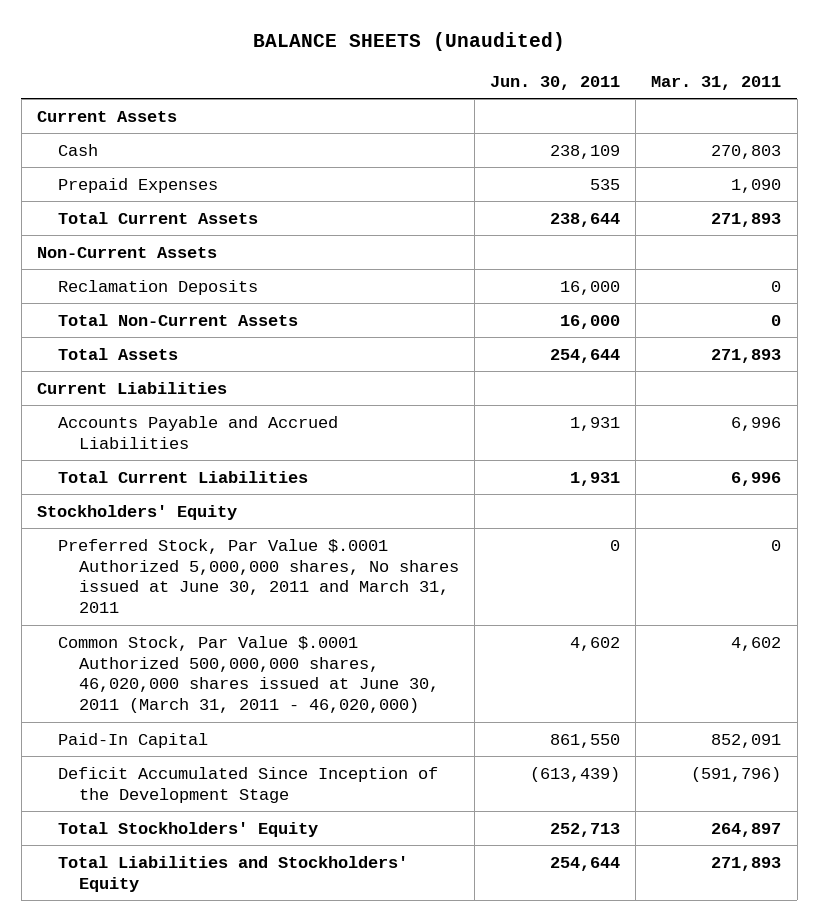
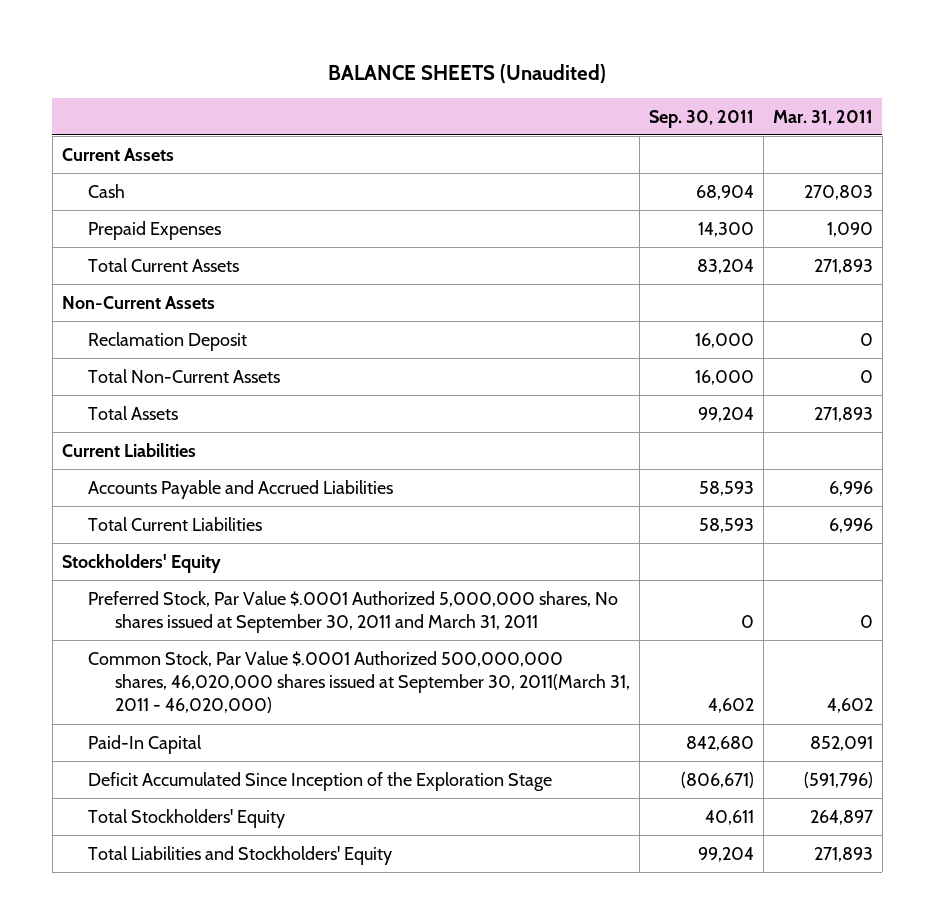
[489,75,620,90] Jun. 30, 2011 -> none
none -> [648,109,754,128] Sep. 30, 2011
[57,279,258,295] Reclamation Deposits -> [88,331,248,351] Reclamation Deposit
[57,538,459,614] Preferred Stock, Par Value $.0001 Authorized 5,000,000 shares, No shares issued at June 30, 2011 and March 31, 2011 -> [88,590,619,634] Preferred Stock, Par Value $.0001 Authorized 5,000,000 shares, No shares issued at September 30, 2011 and March 31, 2011
[57,635,439,714] Common Stock, Par Value $.0001 Authorized 500,000,000 shares, 46,020,000 shares issued at June 30, 2011 (March 31, 2011 - 46,020,000) -> [88,650,630,714] Common Stock, Par Value $.0001 Authorized 500,000,000 shares, 46,020,000 shares issued at September 30, 2011(March 31, 2011 - 46,020,000)
[57,766,438,803] Deficit Accumulated Since Inception of the Development Stage -> [88,771,553,791] Deficit Accumulated Since Inception of the Exploration Stage

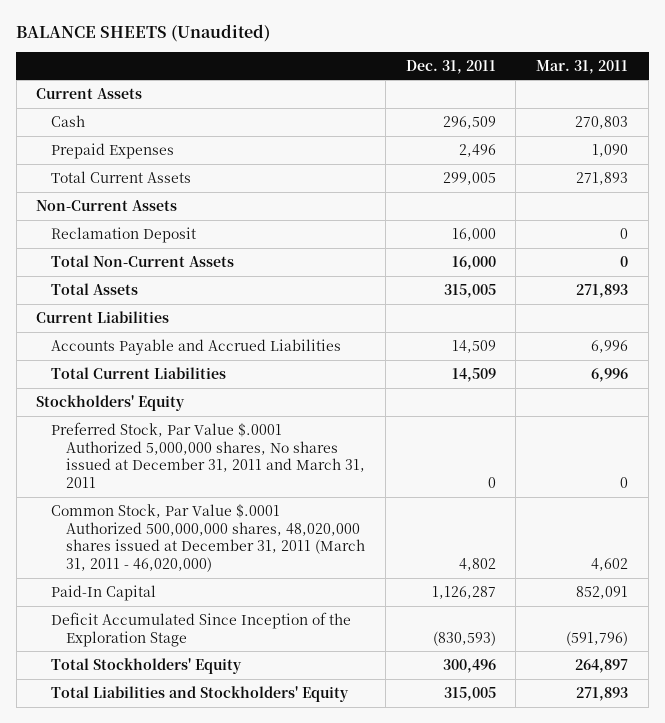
[648,109,754,128] Sep. 30, 2011 -> none
none -> [405,59,496,74] Dec. 31, 2011
[88,590,619,634] Preferred Stock, Par Value $.0001 Authorized 5,000,000 shares, No shares issued at September 30, 2011 and March 31, 2011 -> [51,422,366,488] Preferred Stock, Par Value $.0001 Authorized 5,000,000 shares, No shares issued at December 31, 2011 and March 31, 2011
[88,650,630,714] Common Stock, Par Value $.0001 Authorized 500,000,000 shares, 46,020,000 shares issued at September 30, 2011(March 31, 2011 - 46,020,000) -> [51,504,366,572] Common Stock, Par Value $.0001 Authorized 500,000,000 shares, 48,020,000 shares issued at December 31, 2011 (March 31, 2011 - 46,020,000)

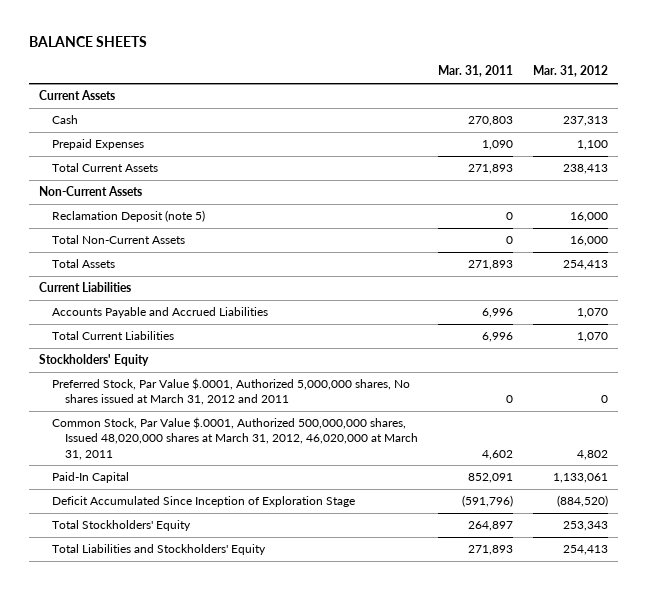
[16,23,271,42] BALANCE SHEETS (Unaudited) -> [29,36,148,48] BALANCE SHEETS
[405,59,496,74] Dec. 31, 2011 -> none
none -> [532,65,608,78] Mar. 31, 2012
[51,227,197,244] Reclamation Deposit -> [52,210,206,223] Reclamation Deposit (note 5)
[51,422,366,488] Preferred Stock, Par Value $.0001 Authorized 5,000,000 shares, No shares issued at December 31, 2011 and March 31, 2011 -> [52,378,411,406] Preferred Stock, Par Value $.0001, Authorized 5,000,000 shares, No shares issued at March 31, 2012 and 2011
[51,504,366,572] Common Stock, Par Value $.0001 Authorized 500,000,000 shares, 48,020,000 shares issued at December 31, 2011 (March 31, 2011 - 46,020,000) -> [52,417,419,460] Common Stock, Par Value $.0001, Authorized 500,000,000 shares, Issued 48,020,000 shares at March 31, 2012, 46,020,000 at March 31, 2011
[51,612,352,647] Deficit Accumulated Since Inception of the Exploration Stage -> [52,496,356,508] Deficit Accumulated Since Inception of Exploration Stage

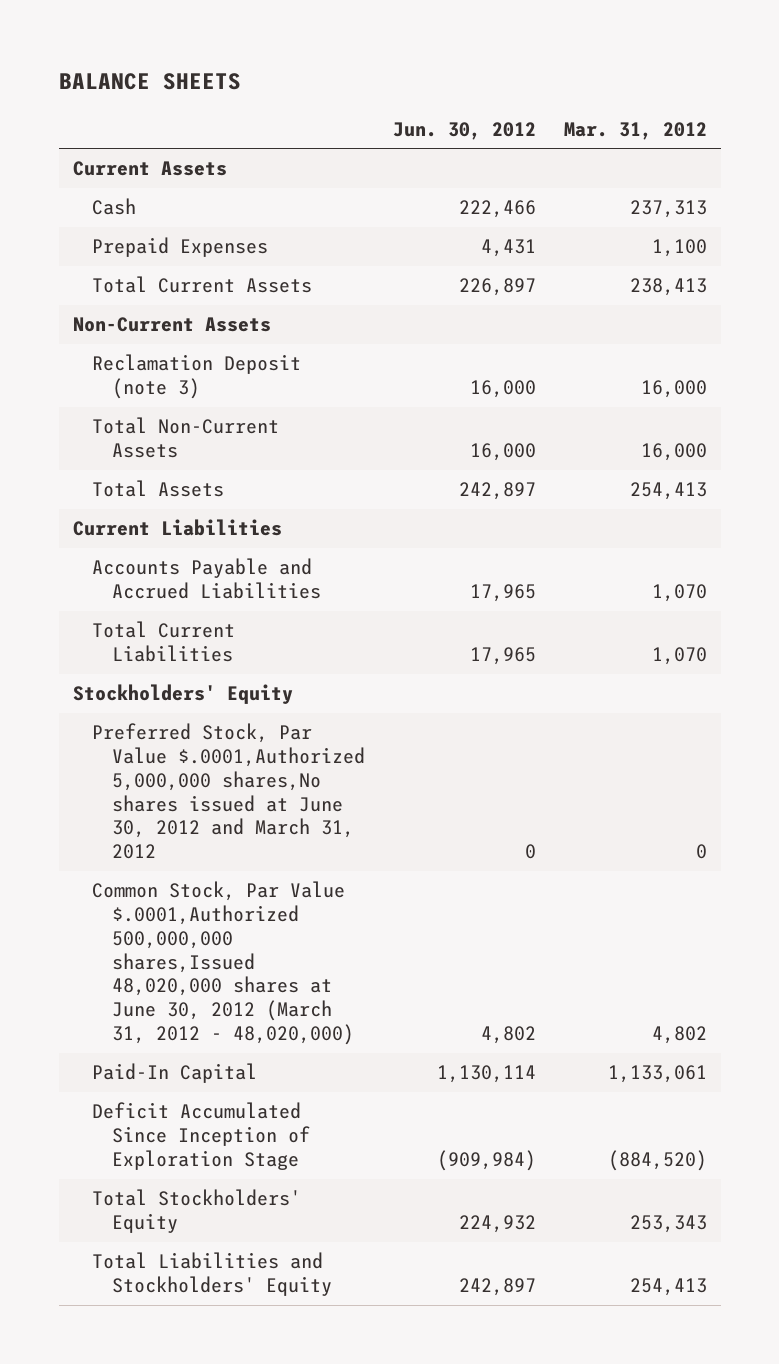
[438,65,514,78] Mar. 31, 2011 -> none
none -> [392,121,536,140] Jun. 30, 2012
[52,210,206,223] Reclamation Deposit (note 5) -> [92,354,302,400] Reclamation Deposit (note 3)
[52,378,411,406] Preferred Stock, Par Value $.0001, Authorized 5,000,000 shares, No shares issued at March 31, 2012 and 2011 -> [92,723,365,860] Preferred Stock, Par Value $.0001,Authorized 5,000,000 shares,No shares issued at June 30, 2012 and March 31, 2012
[52,417,419,460] Common Stock, Par Value $.0001, Authorized 500,000,000 shares, Issued 48,020,000 shares at March 31, 2012, 46,020,000 at March 31, 2011 -> [92,881,354,1045] Common Stock, Par Value $.0001,Authorized 500,000,000 shares,Issued 48,020,000 shares at June 30, 2012 (March 31, 2012 - 48,020,000)

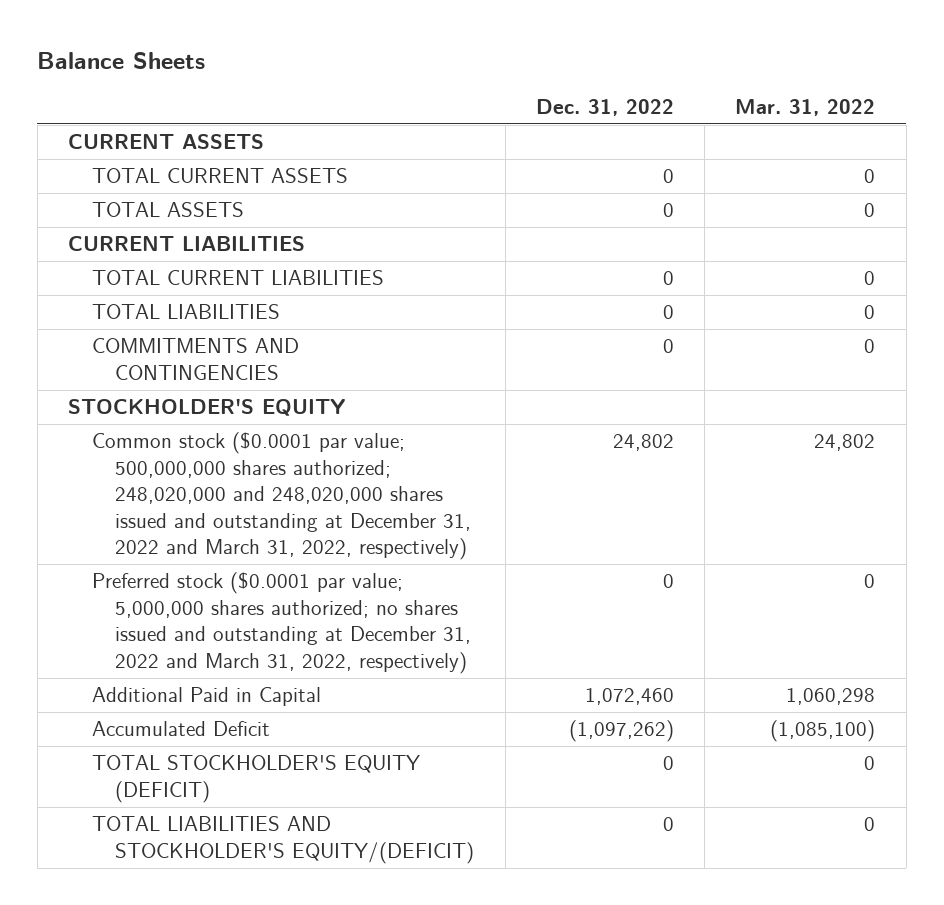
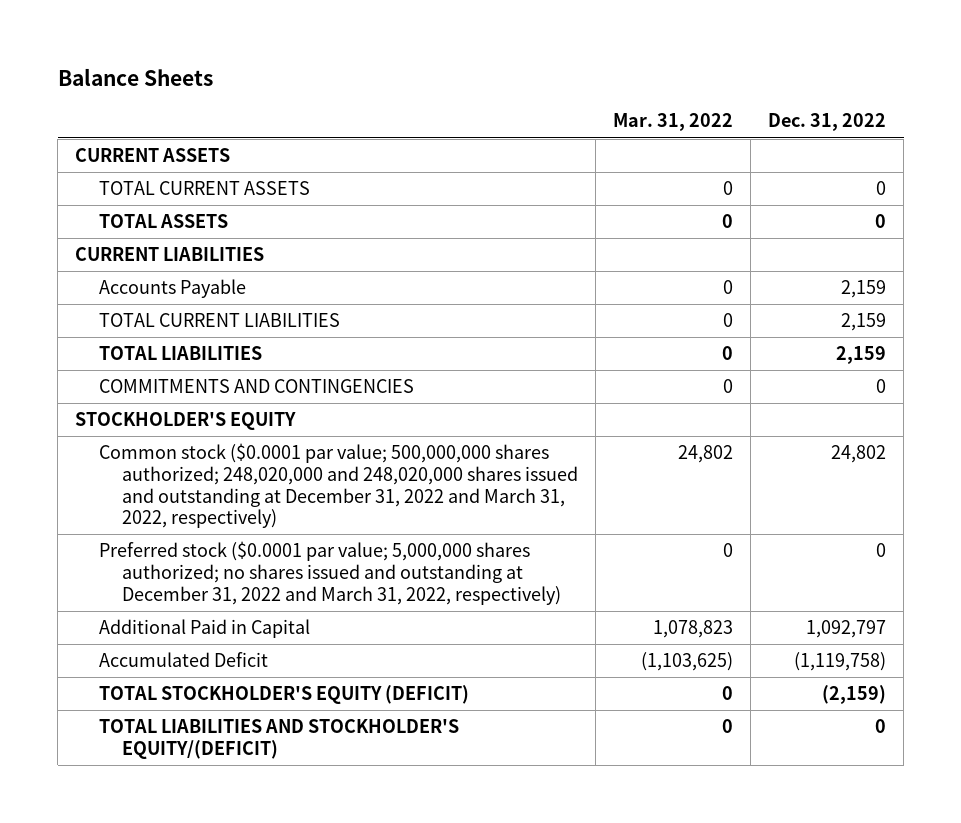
none -> [98,279,246,299] Accounts Payable
[662,271,674,286] 0 -> [841,313,887,332] 2,159
[662,305,674,320] 0 -> [836,346,887,365] 2,159
[584,688,674,706] 1,072,460 -> [806,620,887,639] 1,092,797
[786,688,876,706] 1,060,298 -> [653,620,734,639] 1,078,823
[568,720,674,743] (1,097,262) -> [794,652,887,672] (1,119,758)
[770,720,876,743] (1,085,100) -> [641,652,734,672] (1,103,625)
[662,756,674,771] 0 -> [822,685,887,705] (2,159)

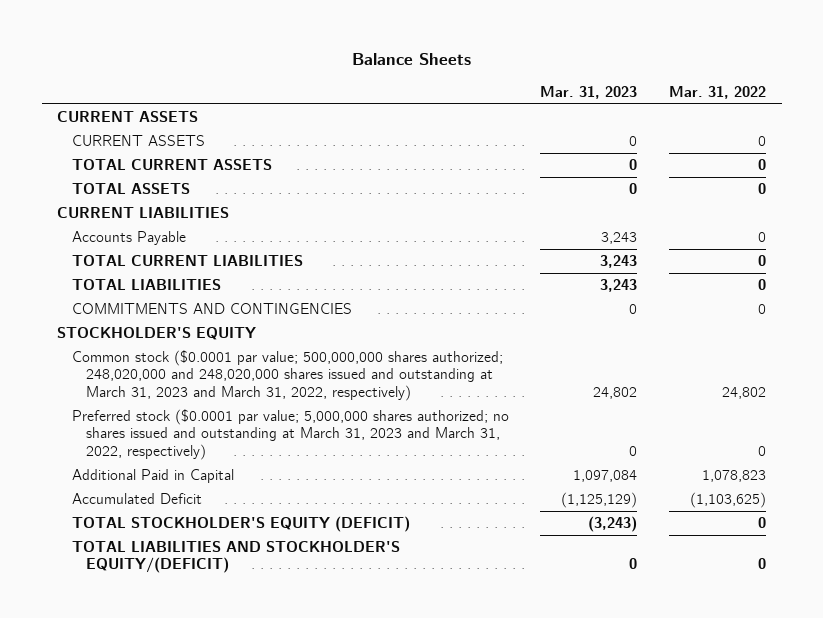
[768,113,887,132] Dec. 31, 2022 -> none
none -> [540,85,638,99] Mar. 31, 2023
none -> [71,135,205,147] CURRENT ASSETS
[98,443,579,529] Common stock ($0.0001 par value; 500,000,000 shares authorized; 248,020,000 and 248,020,000 shares issued and outstanding at December 31, 2022 and March 31, 2022, respectively) -> [71,350,503,401] Common stock ($0.0001 par value; 500,000,000 shares authorized; 248,020,000 and 248,020,000 shares issued and outstanding at March 31, 2023 and March 31, 2022, respectively)
[98,541,562,605] Preferred stock ($0.0001 par value; 5,000,000 shares authorized; no shares issued and outstanding at December 31, 2022 and March 31, 2022, respectively) -> [71,409,509,460] Preferred stock ($0.0001 par value; 5,000,000 shares authorized; no shares issued and outstanding at March 31, 2023 and March 31, 2022, respectively)

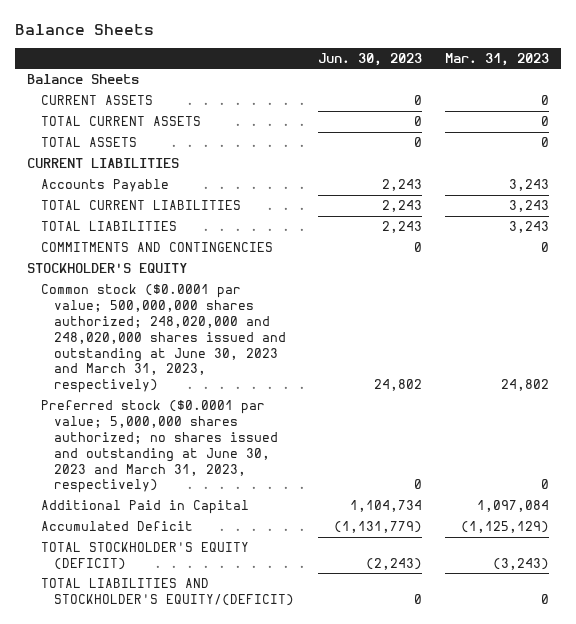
[668,85,766,99] Mar. 31, 2022 -> none
none -> [317,52,422,66] Jun. 30, 2023
[57,111,199,123] CURRENT ASSETS -> none
none -> [27,74,140,85] Balance Sheets
[71,350,503,401] Common stock ($0.0001 par value; 500,000,000 shares authorized; 248,020,000 and 248,020,000 shares issued and outstanding at March 31, 2023 and March 31, 2022, respectively) -> [40,284,287,394] Common stock ($0.0001 par value; 500,000,000 shares authorized; 248,020,000 and 248,020,000 shares issued and outstanding at June 30, 2023 and March 31, 2023, respectively)
[71,409,509,460] Preferred stock ($0.0001 par value; 5,000,000 shares authorized; no shares issued and outstanding at March 31, 2023 and March 31, 2022, respectively) -> [40,400,279,494] Preferred stock ($0.0001 par value; 5,000,000 shares authorized; no shares issued and outstanding at June 30, 2023 and March 31, 2023, respectively)

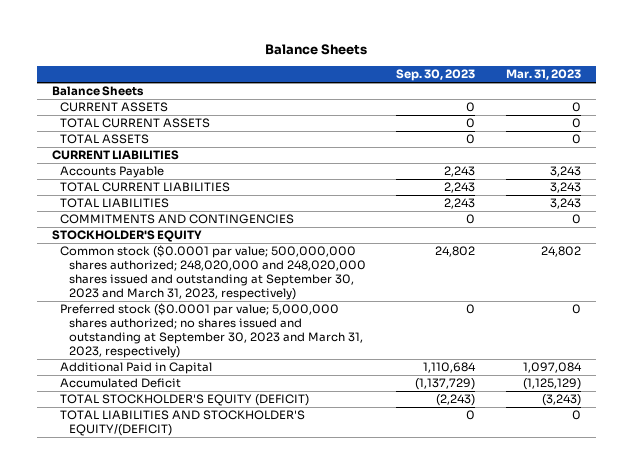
[317,52,422,66] Jun. 30, 2023 -> none
none -> [396,69,476,82] Sep. 30, 2023
[40,284,287,394] Common stock ($0.0001 par value; 500,000,000 shares authorized; 248,020,000 and 248,020,000 shares issued and outstanding at June 30, 2023 and March 31, 2023, respectively) -> [60,245,366,300] Common stock ($0.0001 par value; 500,000,000 shares authorized; 248,020,000 and 248,020,000 shares issued and outstanding at September 30, 2023 and March 31, 2023, respectively)
[40,400,279,494] Preferred stock ($0.0001 par value; 5,000,000 shares authorized; no shares issued and outstanding at June 30, 2023 and March 31, 2023, respectively) -> [60,303,363,358] Preferred stock ($0.0001 par value; 5,000,000 shares authorized; no shares issued and outstanding at September 30, 2023 and March 31, 2023, respectively)

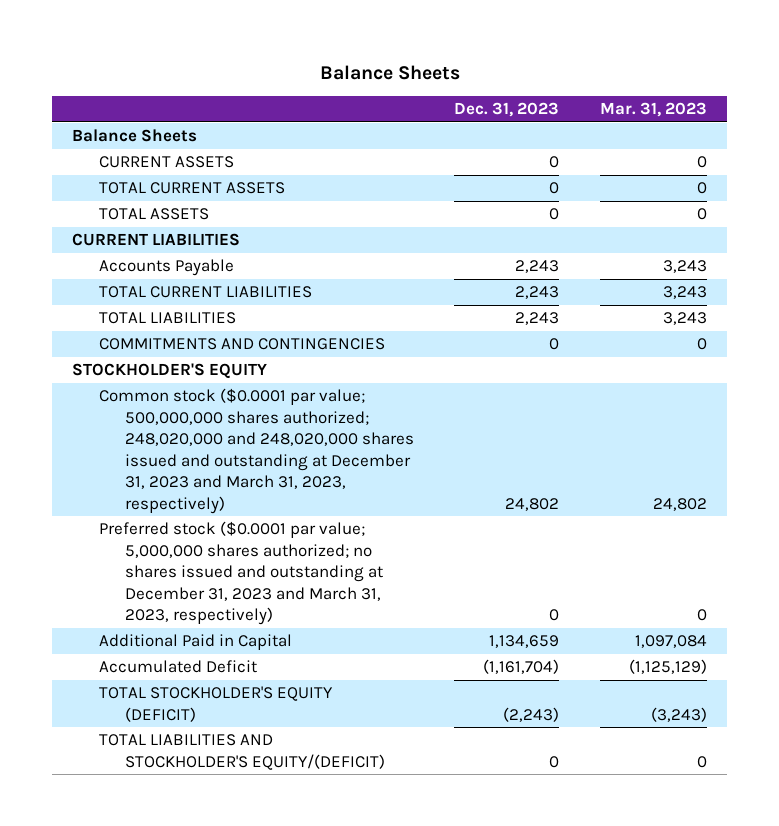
[396,69,476,82] Sep. 30, 2023 -> none
none -> [454,102,560,118] Dec. 31, 2023
[60,245,366,300] Common stock ($0.0001 par value; 500,000,000 shares authorized; 248,020,000 and 248,020,000 shares issued and outstanding at September 30, 2023 and March 31, 2023, respectively) -> [98,388,414,514] Common stock ($0.0001 par value; 500,000,000 shares authorized; 248,020,000 and 248,020,000 shares issued and outstanding at December 31, 2023 and March 31, 2023, respectively)
[60,303,363,358] Preferred stock ($0.0001 par value; 5,000,000 shares authorized; no shares issued and outstanding at September 30, 2023 and March 31, 2023, respectively) -> [98,521,383,626] Preferred stock ($0.0001 par value; 5,000,000 shares authorized; no shares issued and outstanding at December 31, 2023 and March 31, 2023, respectively)

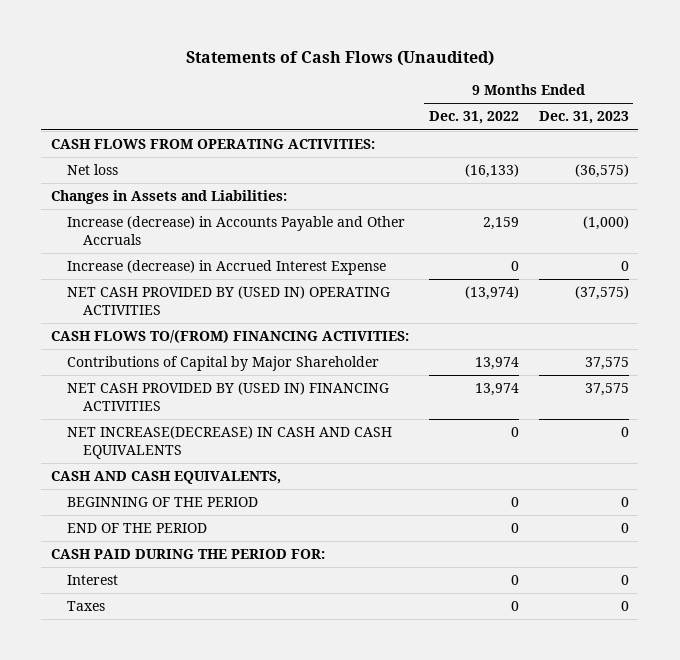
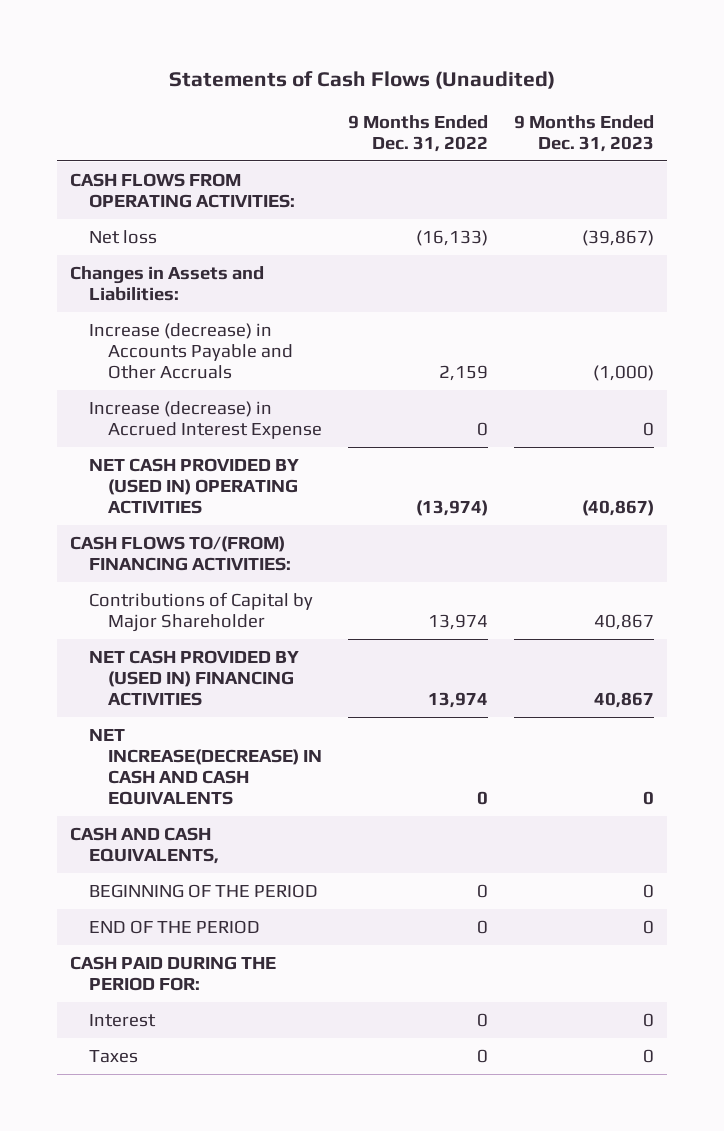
[574,164,629,179] (36,575) -> [582,229,655,246] (39,867)
[574,286,629,301] (37,575) -> [582,500,655,517] (40,867)
[584,357,629,371] 37,575 -> [594,614,655,631] 40,867
[584,383,629,397] 37,575 -> [594,692,655,709] 40,867

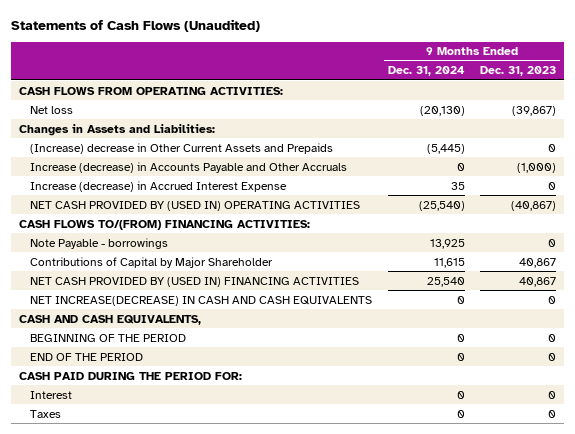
[348,114,489,153] 9 Months Ended Dec. 31, 2022 -> none
none -> [387,66,465,77] Dec. 31, 2024
none -> [30,142,334,154] (Increase) decrease in Other Current Assets and Prepaids
none -> [30,237,169,249] Note Payable - borrowings

